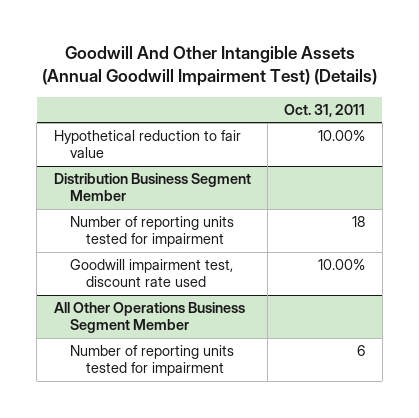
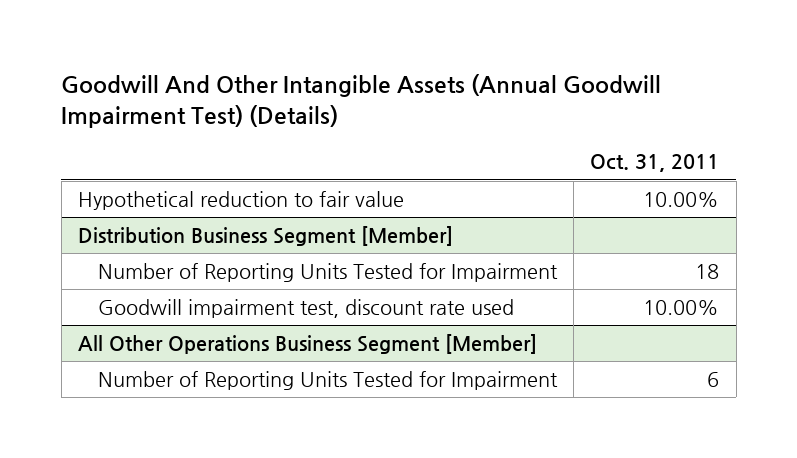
[53,172,251,202] Distribution Business Segment Member -> [77,226,453,247] Distribution Business Segment [Member]
[69,215,234,248] Number of reporting units tested for impairment -> [97,263,558,283] Number of Reporting Units Tested for Impairment
[53,301,245,334] All Other Operations Business Segment Member -> [77,334,537,355] All Other Operations Business Segment [Member]
[69,344,234,377] Number of reporting units tested for impairment -> [97,371,558,391] Number of Reporting Units Tested for Impairment

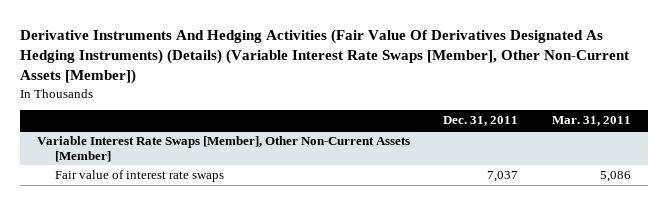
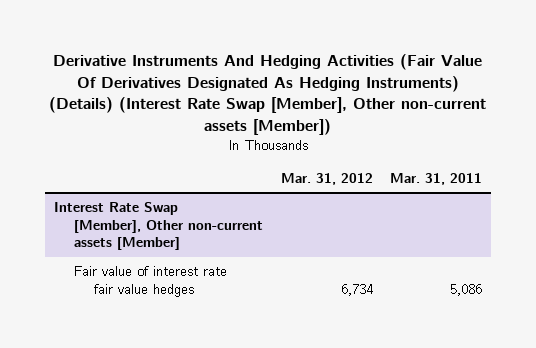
[20,29,630,85] Derivative Instruments And Hedging Activities (Fair Value Of Derivatives Designated As Hedging Instruments) (Details) (Variable Interest Rate Swaps [Member], Other Non-Current Assets [Member]) -> [48,54,486,135] Derivative Instruments And Hedging Activities (Fair Value Of Derivatives Designated As Hedging Instruments) (Details) (Interest Rate Swap [Member], Other non-current assets [Member])
[443,116,519,127] Dec. 31, 2011 -> none
none -> [280,172,373,185] Mar. 31, 2012
[36,135,410,162] Variable Interest Rate Swaps [Member], Other Non-Current Assets [Member] -> [53,202,264,251] Interest Rate Swap [Member], Other non-current assets [Member]
[55,169,225,182] Fair value of interest rate swaps -> [74,266,228,297] Fair value of interest rate fair value hedges

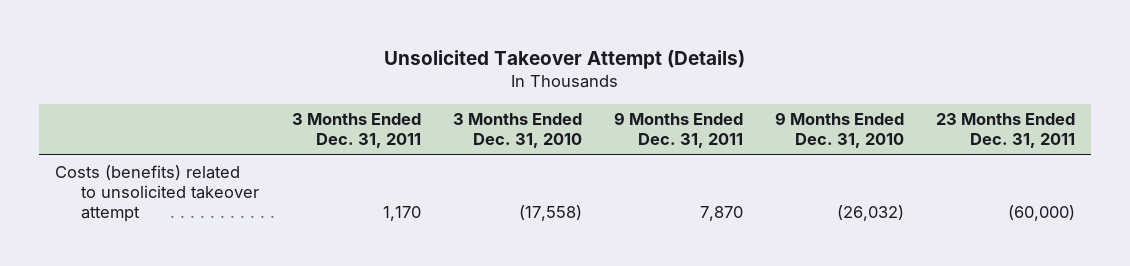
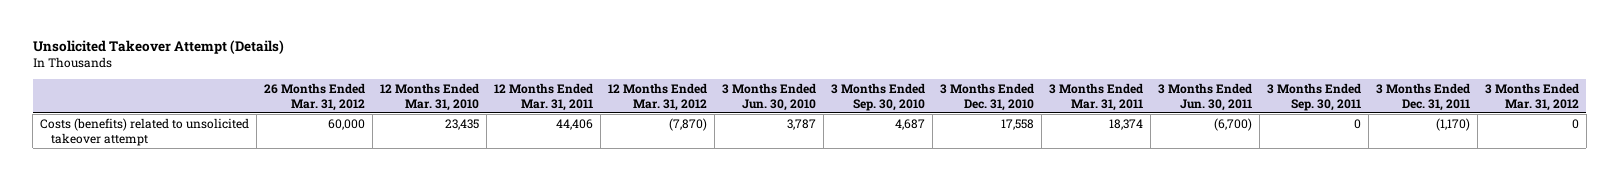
[613,112,743,149] 9 Months Ended Dec. 31, 2011 -> none
[774,112,904,149] 9 Months Ended Dec. 31, 2010 -> none
[936,113,1076,149] 23 Months Ended Dec. 31, 2011 -> none
none -> [264,82,366,111] 26 Months Ended Mar. 31, 2012
none -> [380,82,480,111] 12 Months Ended Mar. 31, 2010
none -> [494,82,594,111] 12 Months Ended Mar. 31, 2011
none -> [608,82,708,111] 12 Months Ended Mar. 31, 2012
none -> [722,82,817,111] 3 Months Ended Jun. 30, 2010
none -> [831,82,926,111] 3 Months Ended Sep. 30, 2010
none -> [1048,82,1143,111] 3 Months Ended Mar. 31, 2011
none -> [1157,82,1252,111] 3 Months Ended Jun. 30, 2011
none -> [1266,82,1361,111] 3 Months Ended Sep. 30, 2011
none -> [1484,82,1579,111] 3 Months Ended Mar. 31, 2012
[382,205,421,221] 1,170 -> [1435,117,1470,131] (1,170)
[518,204,582,221] (17,558) -> [1001,118,1035,130] 17,558

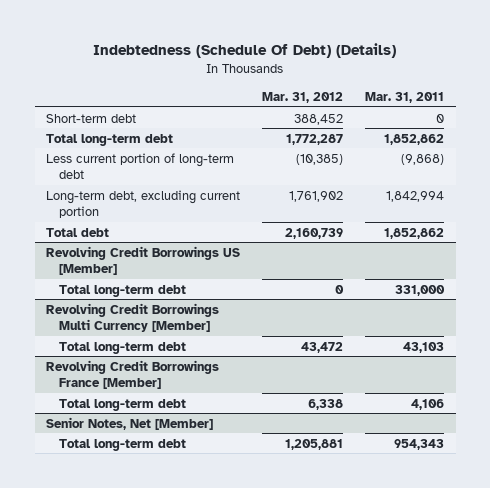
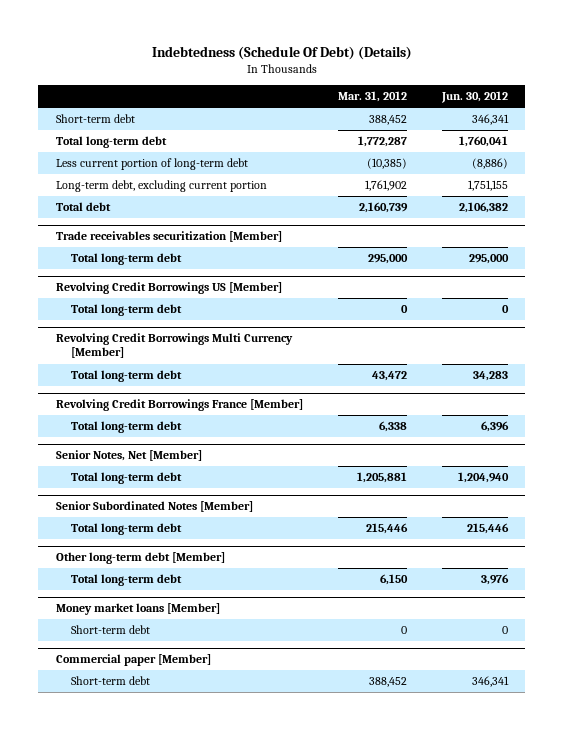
[365,92,445,104] Mar. 31, 2011 -> none
none -> [440,91,508,104] Jun. 30, 2012
none -> [55,231,282,243] Trade receivables securitization [Member]
none -> [71,253,183,266] Total long-term debt
none -> [55,501,253,513] Senior Subordinated Notes [Member]
none -> [71,523,183,536] Total long-term debt
none -> [55,552,225,565] Other long-term debt [Member]
none -> [71,574,183,587] Total long-term debt
none -> [55,603,220,616] Money market loans [Member]
none -> [71,625,151,635] Short-term debt
none -> [55,654,211,667] Commercial paper [Member]
none -> [71,676,151,686] Short-term debt

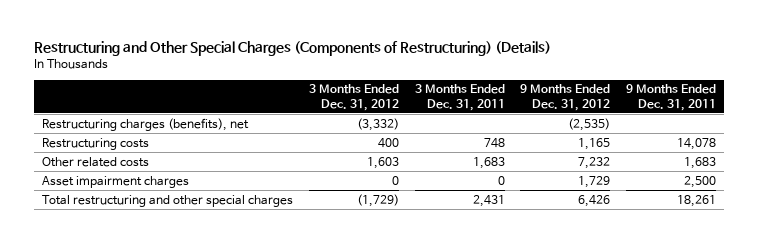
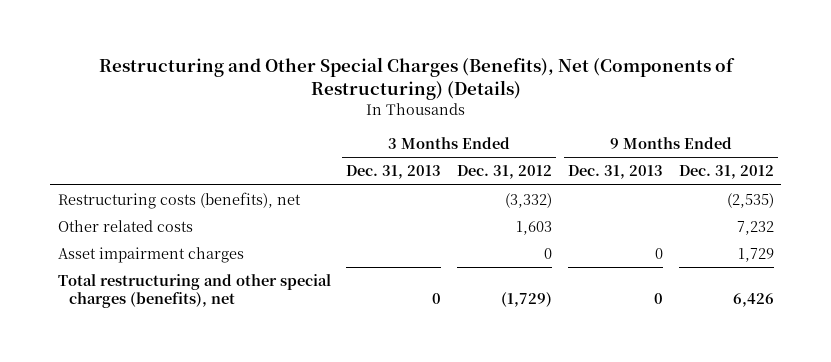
[34,41,552,57] Restructuring and Other Special Charges (Components of Restructuring) (Details) -> [98,57,735,101] Restructuring and Other Special Charges (Benefits), Net (Components of Restructuring) (Details)
[414,84,505,111] 3 Months Ended Dec. 31, 2011 -> none
[626,84,717,111] 9 Months Ended Dec. 31, 2011 -> none
none -> [346,165,442,180] Dec. 31, 2013
none -> [567,165,663,180] Dec. 31, 2013
[42,137,150,150] Restructuring costs -> none
[42,117,250,131] Restructuring charges (benefits), net -> [57,192,301,210] Restructuring costs (benefits), net
[42,194,294,207] Total restructuring and other special charges -> [57,274,331,309] Total restructuring and other special charges (benefits), net

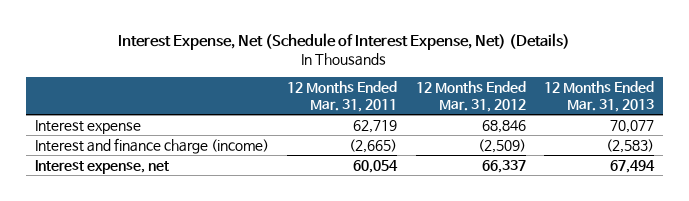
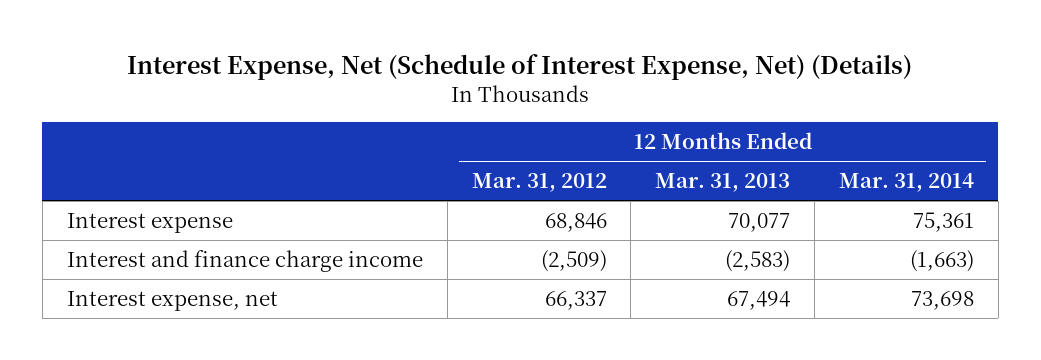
[287,81,398,112] 12 Months Ended Mar. 31, 2011 -> none
none -> [839,173,975,193] Mar. 31, 2014
[34,137,269,154] Interest and finance charge (income) -> [66,249,423,272] Interest and finance charge income

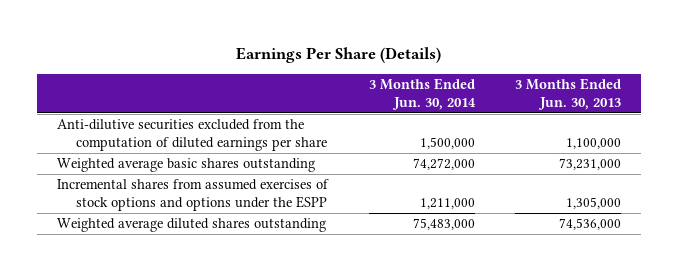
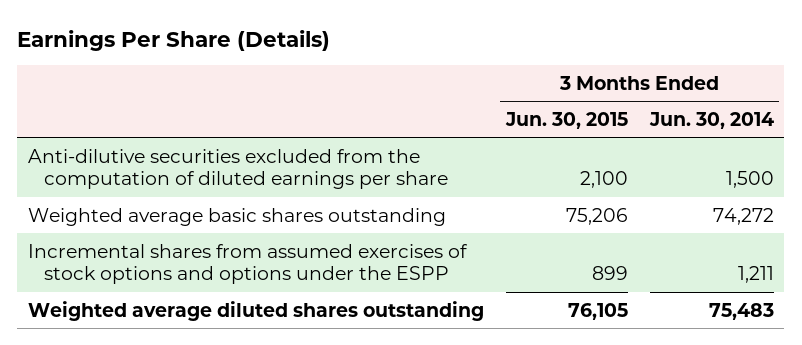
[515,78,622,110] 3 Months Ended Jun. 30, 2013 -> none
none -> [504,111,628,129] Jun. 30, 2015
[419,136,475,149] 1,500,000 -> [725,171,774,189] 1,500
[412,158,475,171] 74,272,000 -> [712,207,774,225] 74,272
[419,197,475,209] 1,211,000 -> [737,266,774,284] 1,211
[412,218,475,231] 75,483,000 -> [708,302,774,320] 75,483

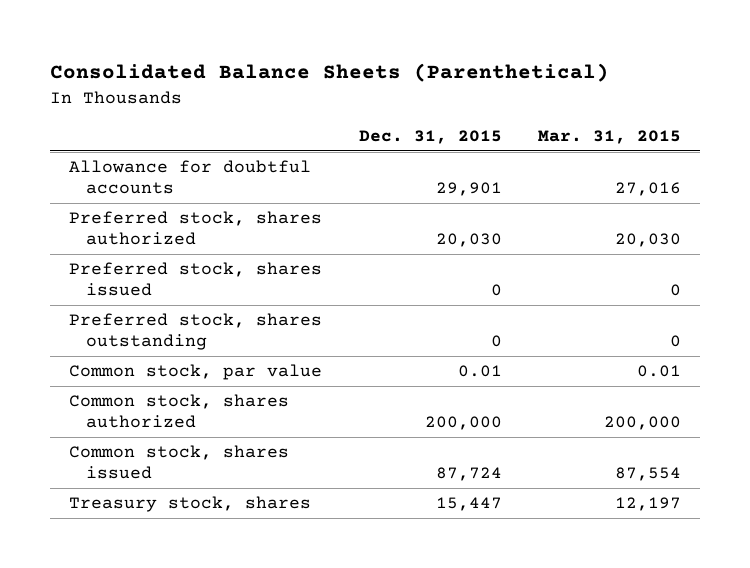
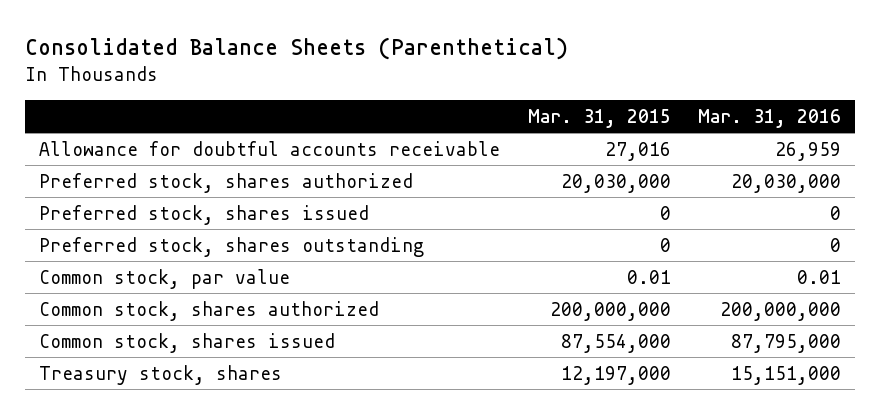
[358,129,502,144] Dec. 31, 2015 -> none
none -> [698,108,842,128] Mar. 31, 2016
[68,160,311,195] Allowance for doubtful accounts -> [39,140,501,156] Allowance for doubtful accounts receivable
[615,233,682,248] 20,030 -> [560,173,671,193] 20,030,000
[604,416,682,431] 200,000 -> [549,301,671,321] 200,000,000
[615,467,682,482] 87,554 -> [560,333,671,353] 87,554,000
[615,497,682,512] 12,197 -> [560,365,671,385] 12,197,000

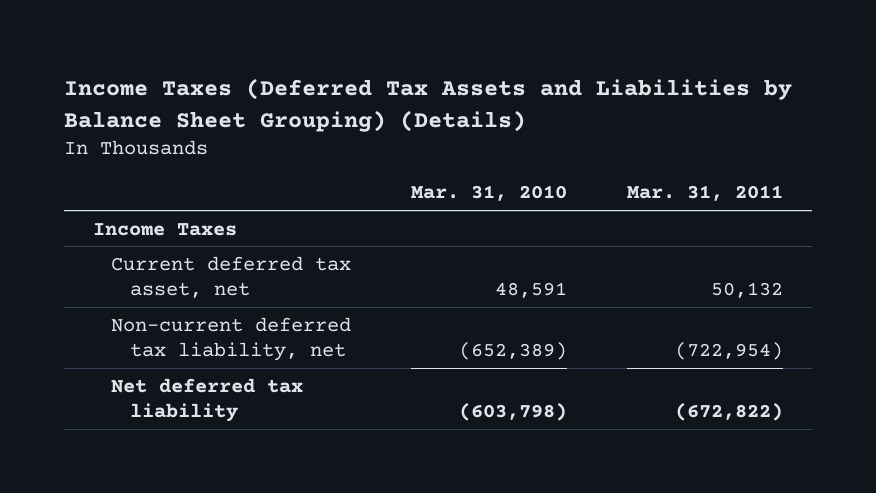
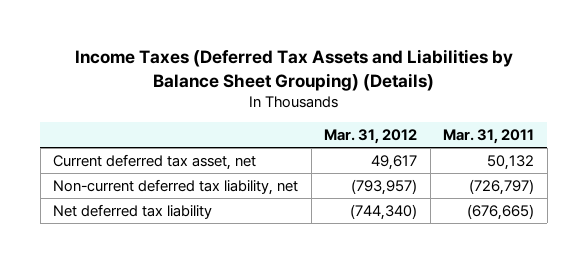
[411,185,568,202] Mar. 31, 2010 -> none
none -> [324,128,418,144] Mar. 31, 2012
[93,222,238,236] Income Taxes -> none
[674,342,783,361] (722,954) -> [469,178,535,195] (726,797)
[674,403,783,422] (672,822) -> [467,203,535,220] (676,665)

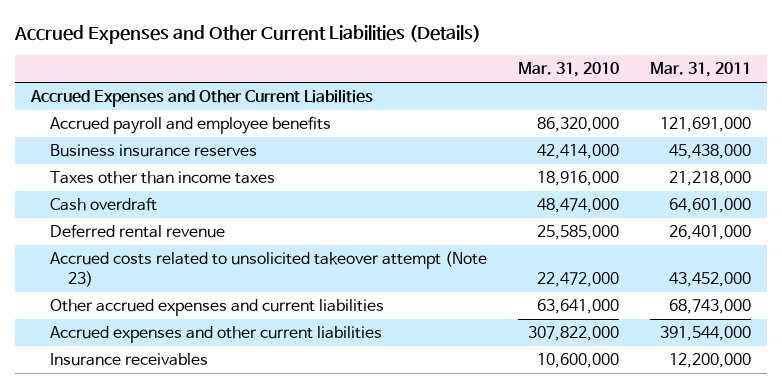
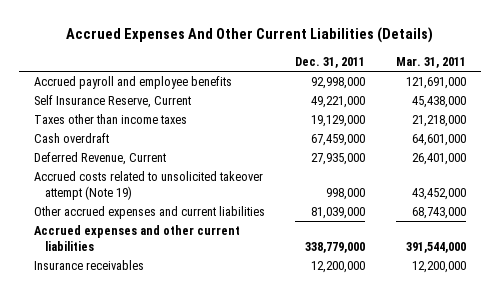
[14,25,482,45] Accrued Expenses and Other Current Liabilities (Details) -> [65,27,433,44] Accrued Expenses And Other Current Liabilities (Details)
[517,61,619,77] Mar. 31, 2010 -> none
none -> [295,56,366,68] Dec. 31, 2011
[29,89,373,108] Accrued Expenses and Other Current Liabilities -> none
[49,144,257,158] Business insurance reserves -> [34,95,192,109] Self Insurance Reserve, Current
[49,224,225,239] Deferred rental revenue -> [34,152,167,166] Deferred Revenue, Current
[49,251,487,288] Accrued costs related to unsolicited takeover attempt (Note 23) -> [34,171,264,201] Accrued costs related to unsolicited takeover attempt (Note 19)

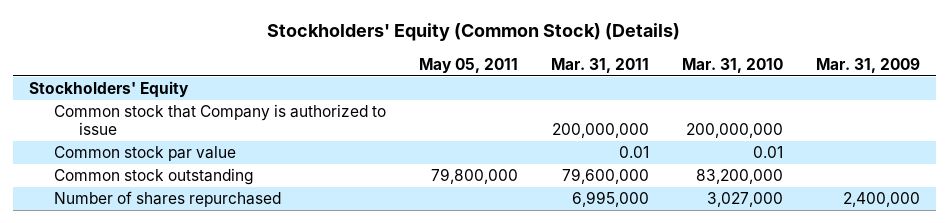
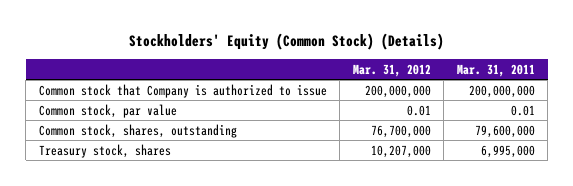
[419,57,519,73] May 05, 2011 -> none
[681,57,783,73] Mar. 31, 2010 -> none
[815,57,920,73] Mar. 31, 2009 -> none
none -> [352,63,431,77] Mar. 31, 2012
[29,81,190,99] Stockholders' Equity -> none
[54,146,237,162] Common stock par value -> [38,103,177,118] Common stock, par value
[54,168,255,186] Common stock outstanding -> [38,123,237,138] Common stock, shares, outstanding
[54,191,282,208] Number of shares repurchased -> [38,143,171,158] Treasury stock, shares

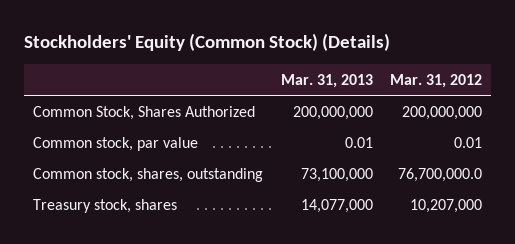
[456,63,535,77] Mar. 31, 2011 -> none
none -> [280,73,373,88] Mar. 31, 2013
[38,83,327,98] Common stock that Company is authorized to issue -> [32,105,255,120] Common Stock, Shares Authorized
[370,124,431,138] 76,700,000 -> [398,167,483,182] 76,700,000.0

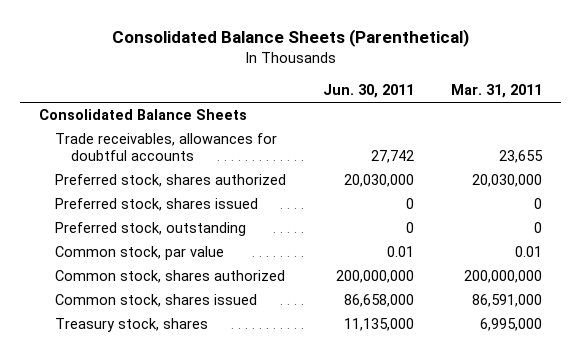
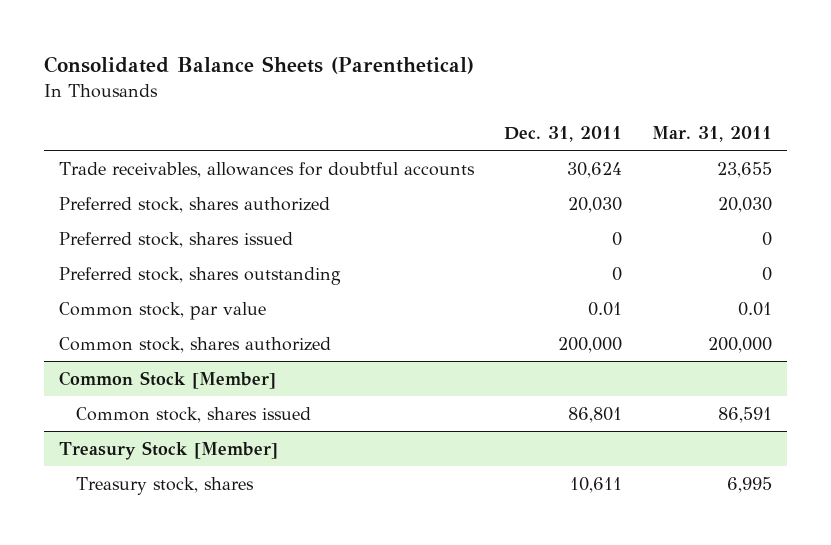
[323,84,415,99] Jun. 30, 2011 -> none
none -> [504,125,623,142] Dec. 31, 2011
[38,109,247,121] Consolidated Balance Sheets -> none
[472,174,543,188] 20,030,000 -> [718,196,773,213] 20,030
[54,222,246,237] Preferred stock, outstanding -> [58,266,341,285] Preferred stock, shares outstanding
[464,270,543,284] 200,000,000 -> [708,336,773,353] 200,000
none -> [58,370,276,389] Common Stock [Member]
[472,294,543,308] 86,591,000 -> [718,406,773,423] 86,591
none -> [58,440,278,460] Treasury Stock [Member]
[480,318,543,332] 6,995,000 -> [727,476,773,493] 6,995

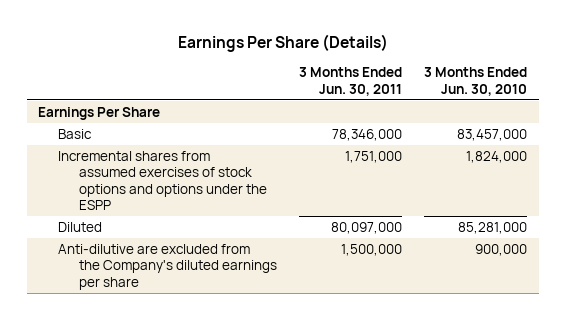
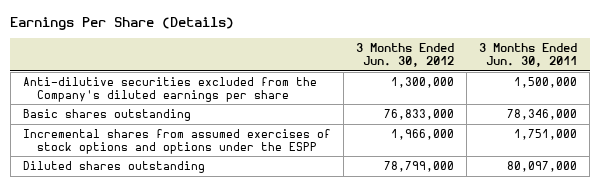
[424,67,528,96] 3 Months Ended Jun. 30, 2010 -> none
none -> [356,43,455,68] 3 Months Ended Jun. 30, 2012
[38,106,161,120] Earnings Per Share -> none
none -> [23,76,318,102] Anti-dilutive securities excluded from the Company's diluted earnings per share
[58,128,93,139] Basic -> [23,108,192,121] Basic shares outstanding
[58,243,277,290] Anti-dilutive are excluded from the Company's diluted earnings per share -> none
[58,221,103,232] Diluted -> [23,160,206,173] Diluted shares outstanding

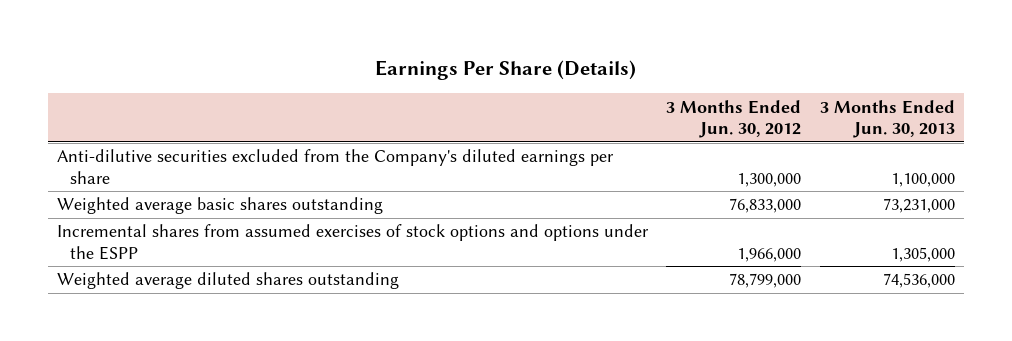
[479,43,578,68] 3 Months Ended Jun. 30, 2011 -> none
none -> [819,99,955,138] 3 Months Ended Jun. 30, 2013
[23,108,192,121] Basic shares outstanding -> [56,197,383,215] Weighted average basic shares outstanding
[23,160,206,173] Diluted shares outstanding -> [56,272,399,290] Weighted average diluted shares outstanding

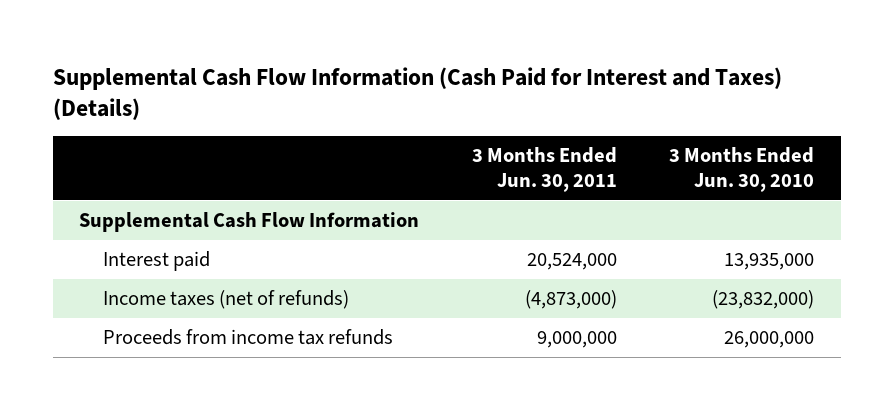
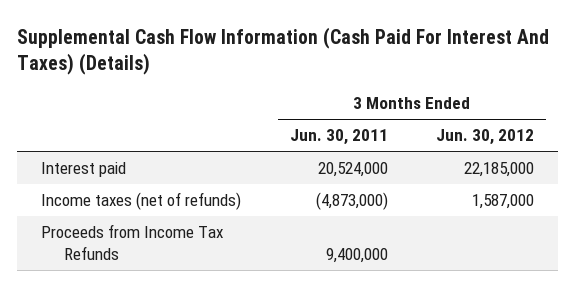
[53,66,783,121] Supplemental Cash Flow Information (Cash Paid for Interest and Taxes) (Details) -> [17,26,550,76] Supplemental Cash Flow Information (Cash Paid For Interest And Taxes) (Details)
[669,147,815,192] 3 Months Ended Jun. 30, 2010 -> none
none -> [435,129,534,146] Jun. 30, 2012
[79,212,420,233] Supplemental Cash Flow Information -> none
[102,329,393,346] Proceeds from income tax refunds -> [41,223,224,261] Proceeds from Income Tax Refunds
[536,331,617,349] 9,000,000 -> [325,248,388,264] 9,400,000

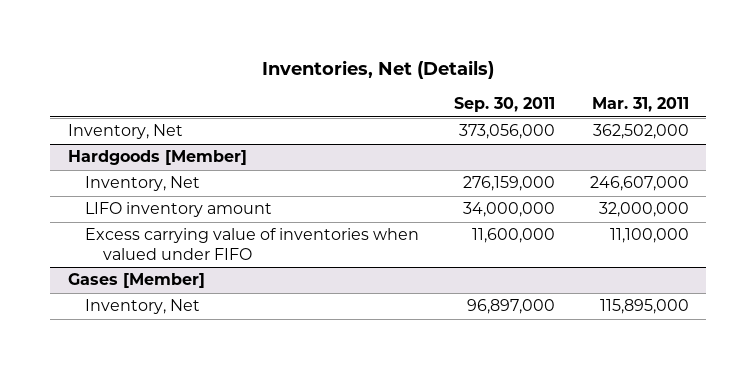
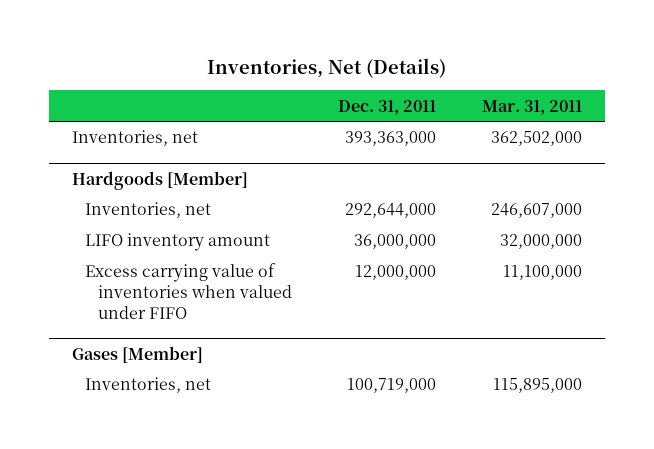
[454,97,556,113] Sep. 30, 2011 -> none
none -> [337,99,436,115] Dec. 31, 2011
[67,124,183,140] Inventory, Net -> [72,130,199,147] Inventories, net
[85,176,201,192] Inventory, Net -> [84,202,211,219] Inventories, net
[85,299,201,315] Inventory, Net -> [84,377,211,394] Inventories, net

